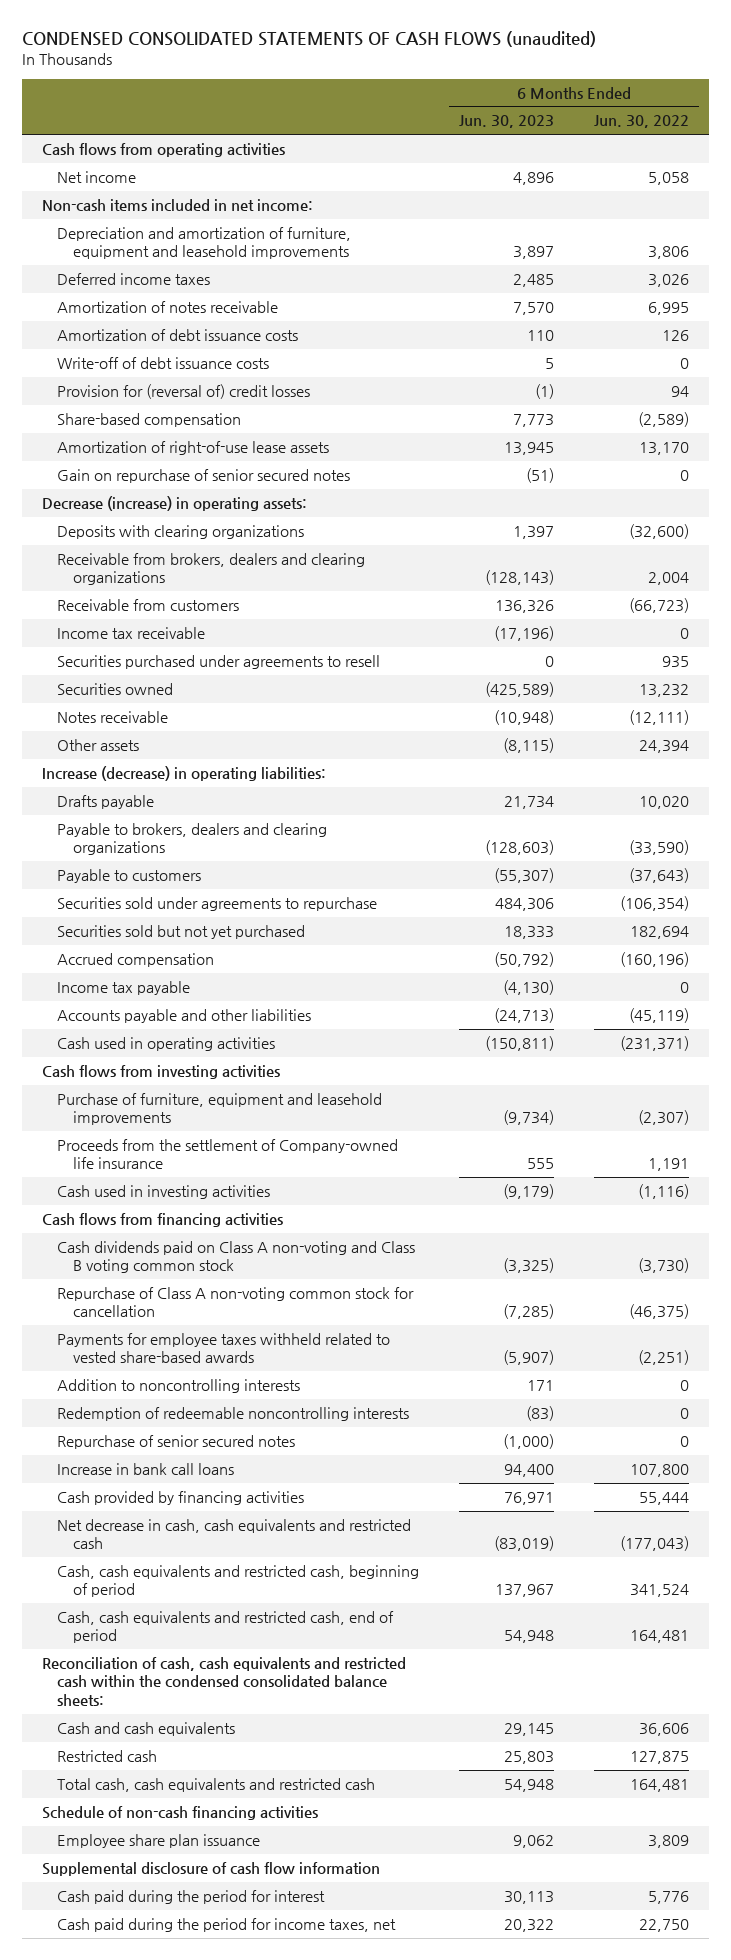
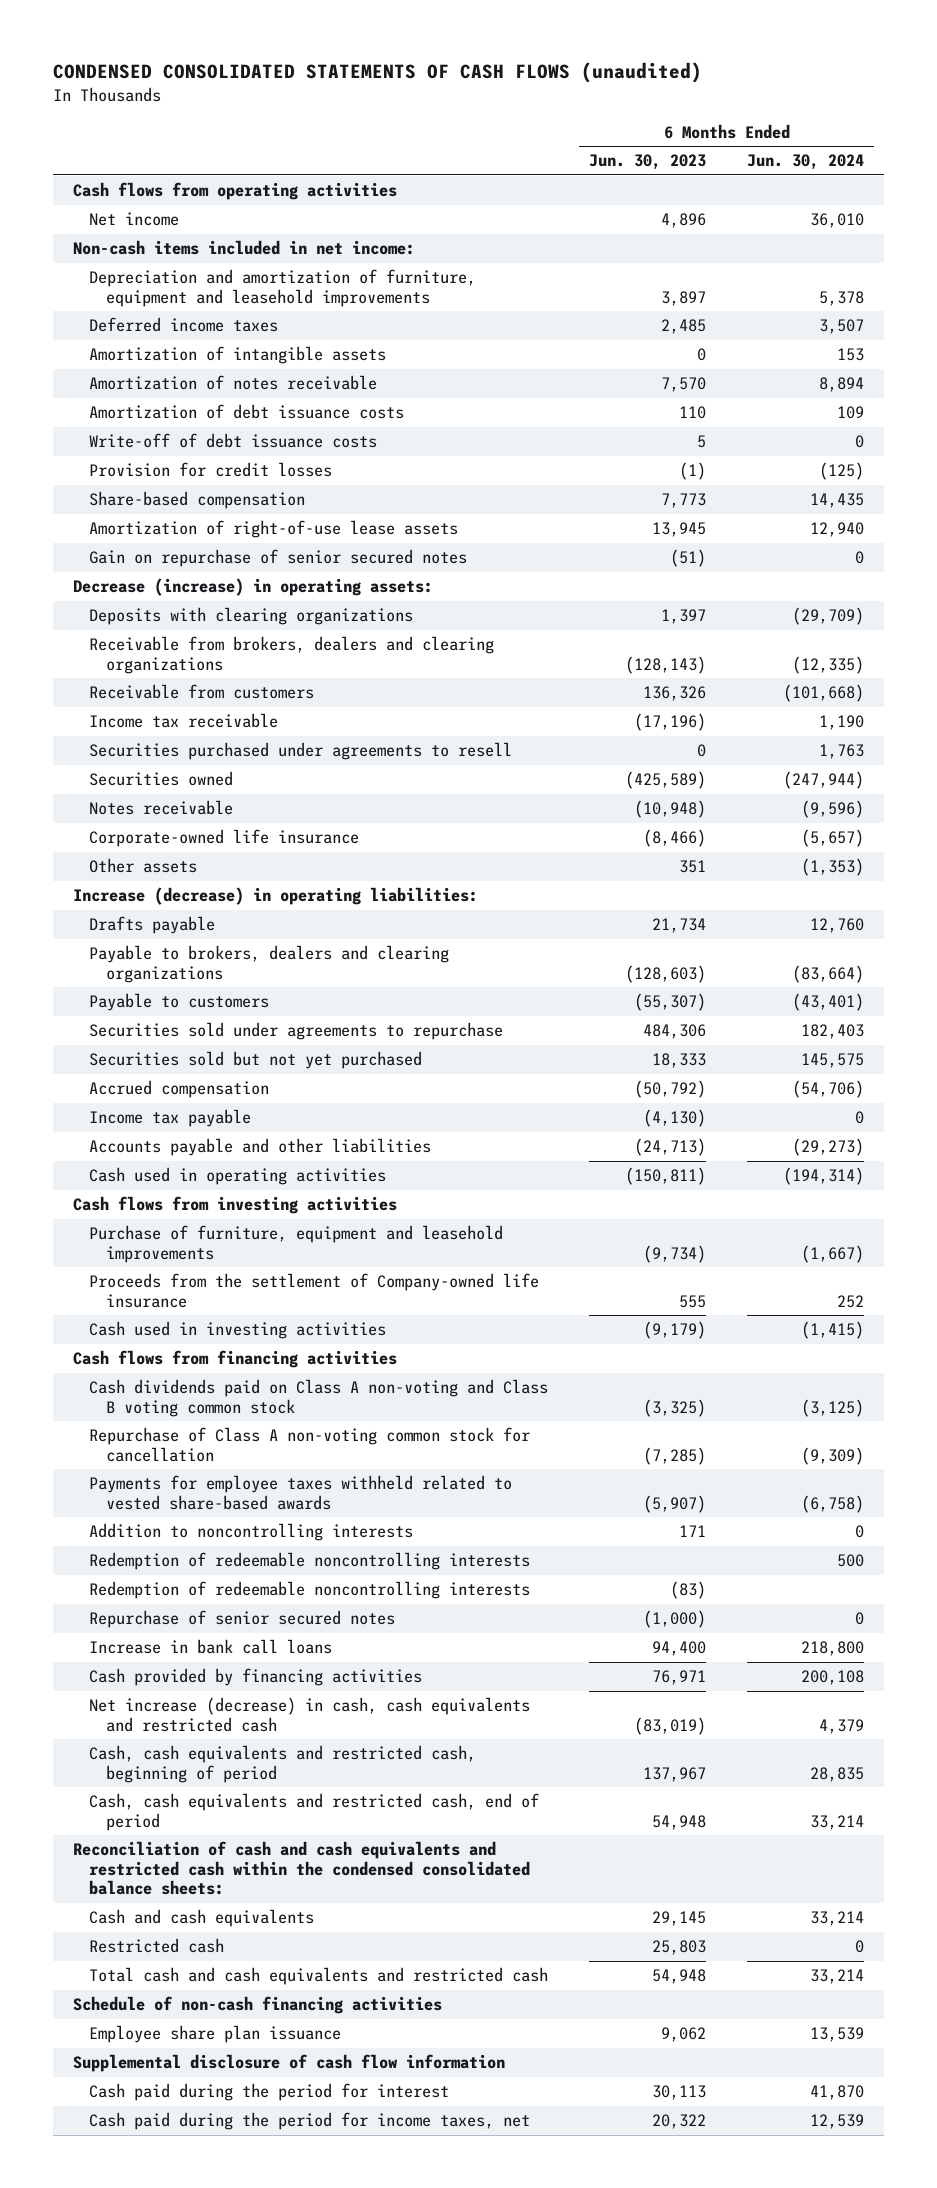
[594,115,690,129] Jun. 30, 2022 -> none
none -> [746,154,864,171] Jun. 30, 2024
none -> [89,346,387,365] Amortization of intangible assets
[57,383,311,399] Provision for (reversal of) credit losses -> [89,462,333,478] Provision for credit losses
none -> [89,829,360,848] Corporate-owned life insurance
[503,737,555,753] (8,115) -> [679,860,707,874] 351
none -> [89,1552,531,1571] Redemption of redeemable noncontrolling interests
[57,1518,412,1550] Net decrease in cash, cash equivalents and restricted cash -> [89,1697,531,1732] Net increase (decrease) in cash, cash equivalents and restricted cash
[41,1656,406,1706] Reconciliation of cash, cash equivalents and restricted cash within the condensed consolidated balance sheets: -> [73,1841,531,1896] Reconciliation of cash and cash equivalents and restricted cash within the condensed consolidated balance sheets:
[57,1777,376,1792] Total cash, cash equivalents and restricted cash -> [89,1967,549,1986] Total cash and cash equivalents and restricted cash

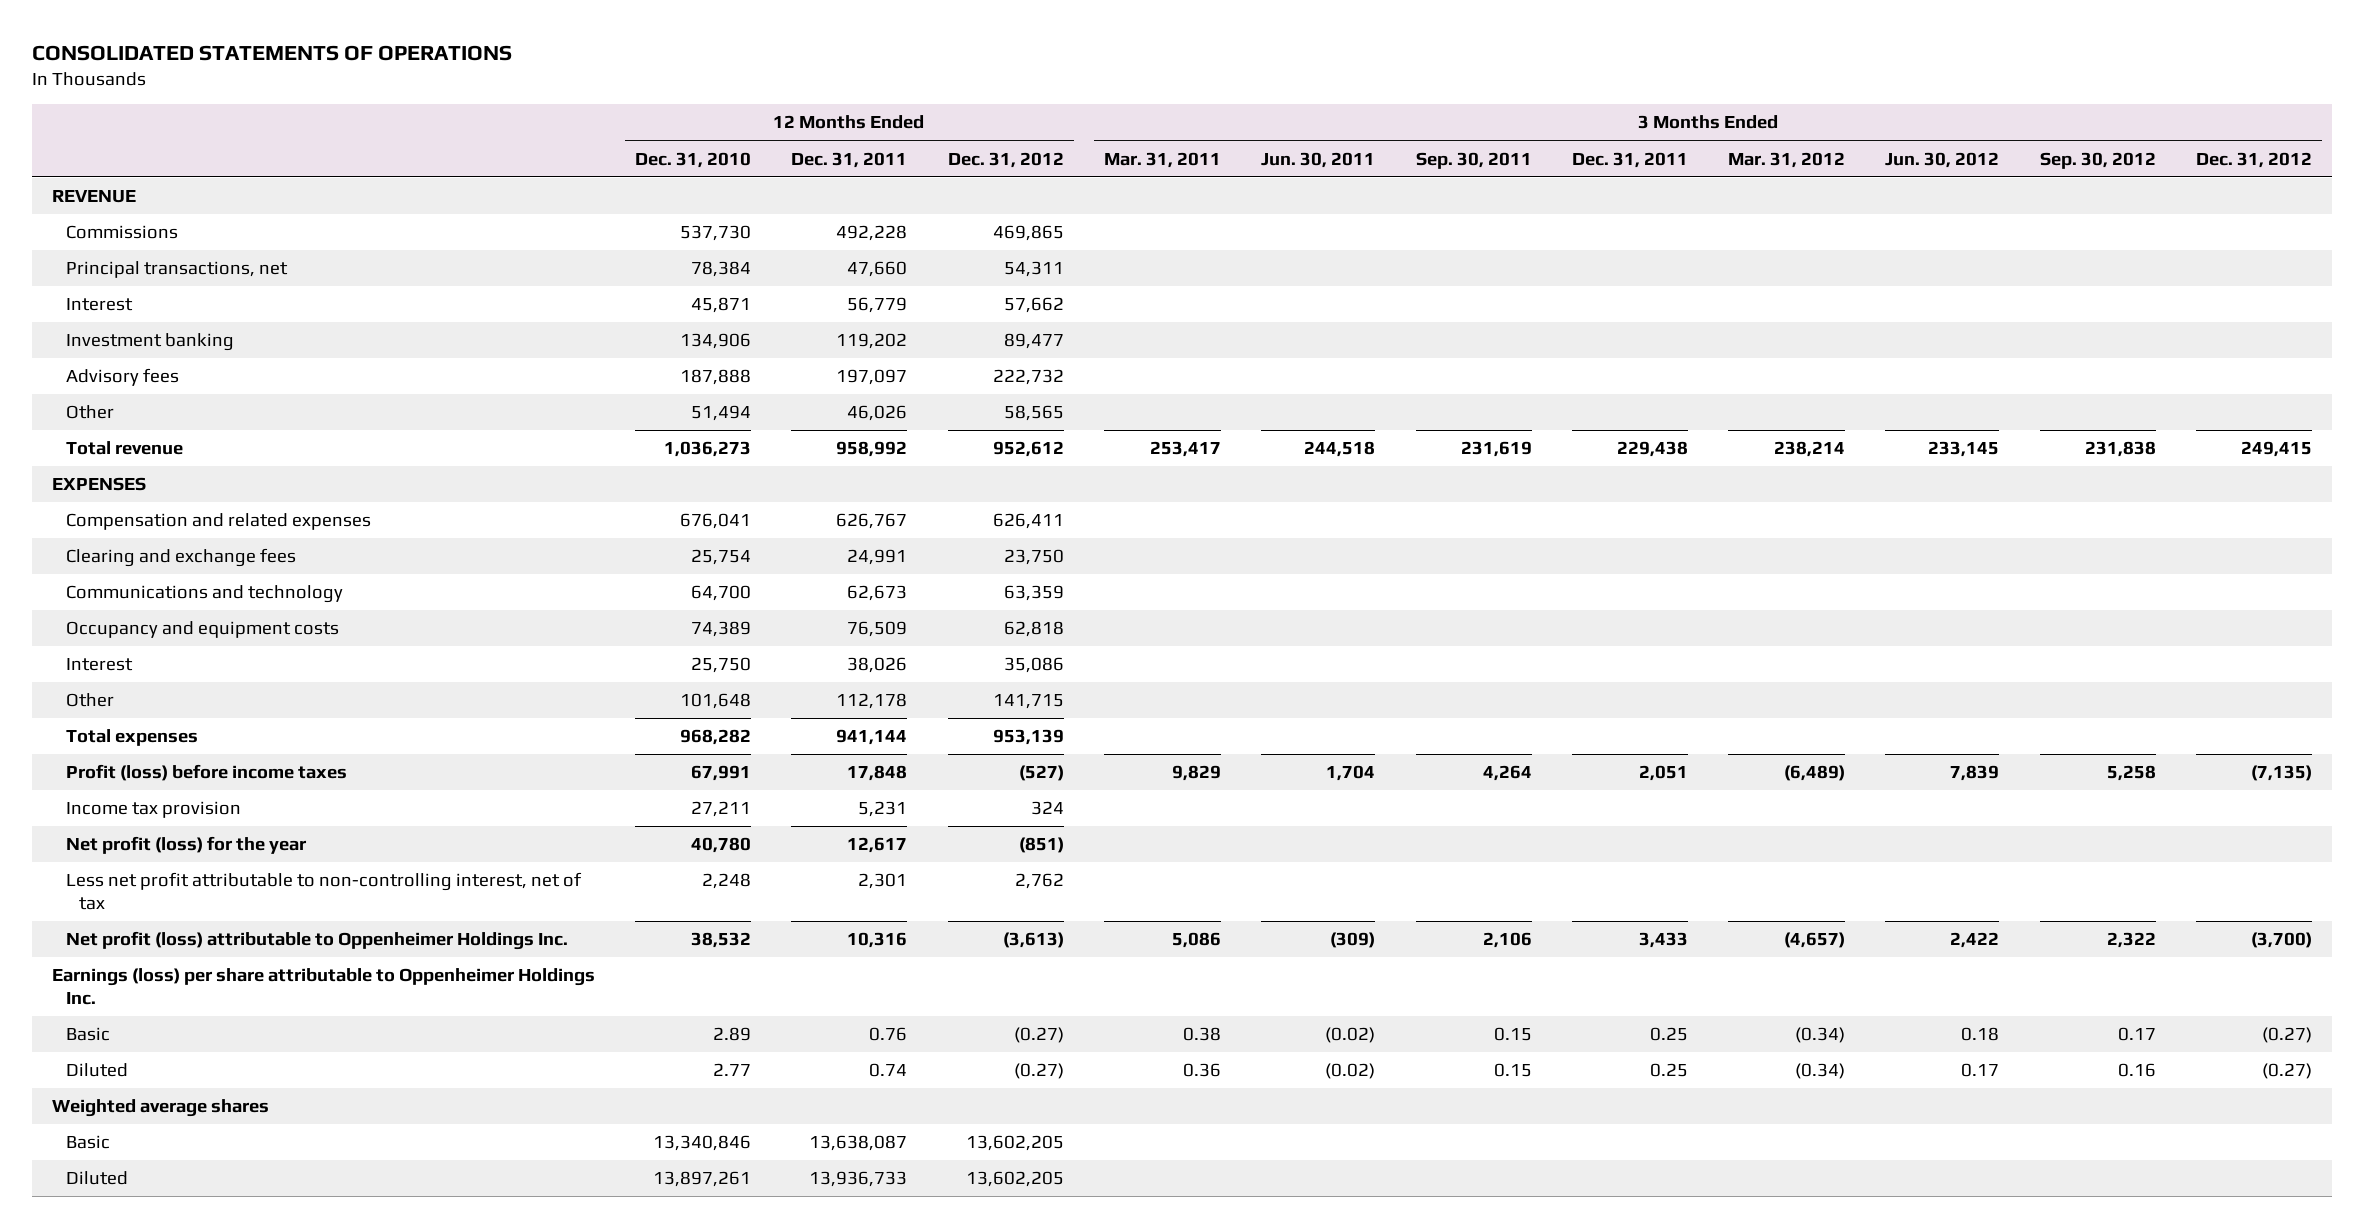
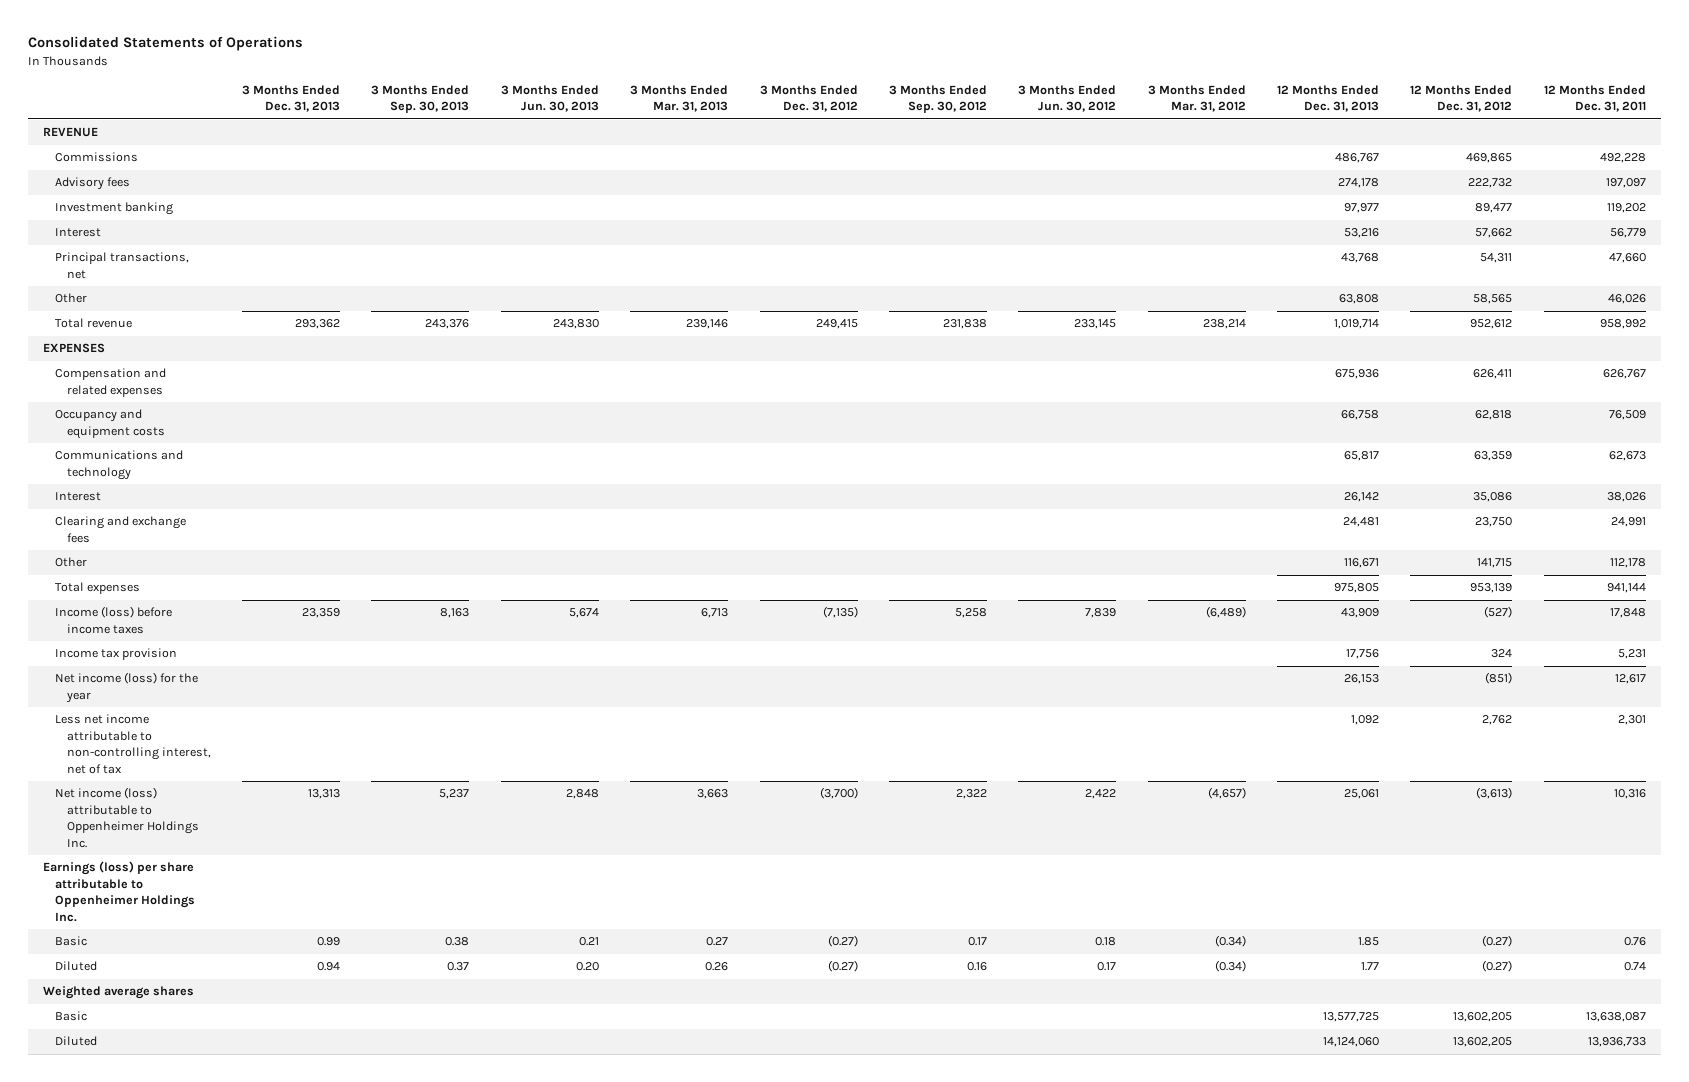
[31,45,512,62] CONSOLIDATED STATEMENTS OF OPERATIONS -> [27,36,303,52] Consolidated Statements of Operations
[635,151,752,168] Dec. 31, 2010 -> none
[1103,151,1221,168] Mar. 31, 2011 -> none
[1261,151,1376,168] Jun. 30, 2011 -> none
[1415,151,1532,169] Sep. 30, 2011 -> none
[1571,151,1688,168] Dec. 31, 2011 -> none
none -> [242,84,341,113] 3 Months Ended Dec. 31, 2013
none -> [371,84,470,114] 3 Months Ended Sep. 30, 2013
none -> [500,84,599,113] 3 Months Ended Jun. 30, 2013
none -> [630,84,729,113] 3 Months Ended Mar. 31, 2013
none -> [1276,84,1379,113] 12 Months Ended Dec. 31, 2013
[65,333,234,352] Investment banking -> [55,202,174,216] Investment banking
[65,298,133,312] Interest -> [55,228,102,238] Interest
[65,261,288,279] Principal transactions, net -> [55,252,190,279] Principal transactions, net
[65,585,343,604] Communications and technology -> [55,450,184,480] Communications and technology
[65,548,296,568] Clearing and exchange fees -> [55,516,187,543] Clearing and exchange fees
[65,764,347,782] Profit (loss) before income taxes -> [55,606,173,634] Income (loss) before income taxes
[65,836,307,855] Net profit (loss) for the year -> [55,672,199,703] Net income (loss) for the year
[65,872,582,910] Less net profit attributable to non-controlling interest, net of tax -> [55,714,211,774] Less net income attributable to non-controlling interest, net of tax
[65,931,568,951] Net profit (loss) attributable to Oppenheimer Holdings Inc. -> [55,787,199,848] Net income (loss) attributable to Oppenheimer Holdings Inc.

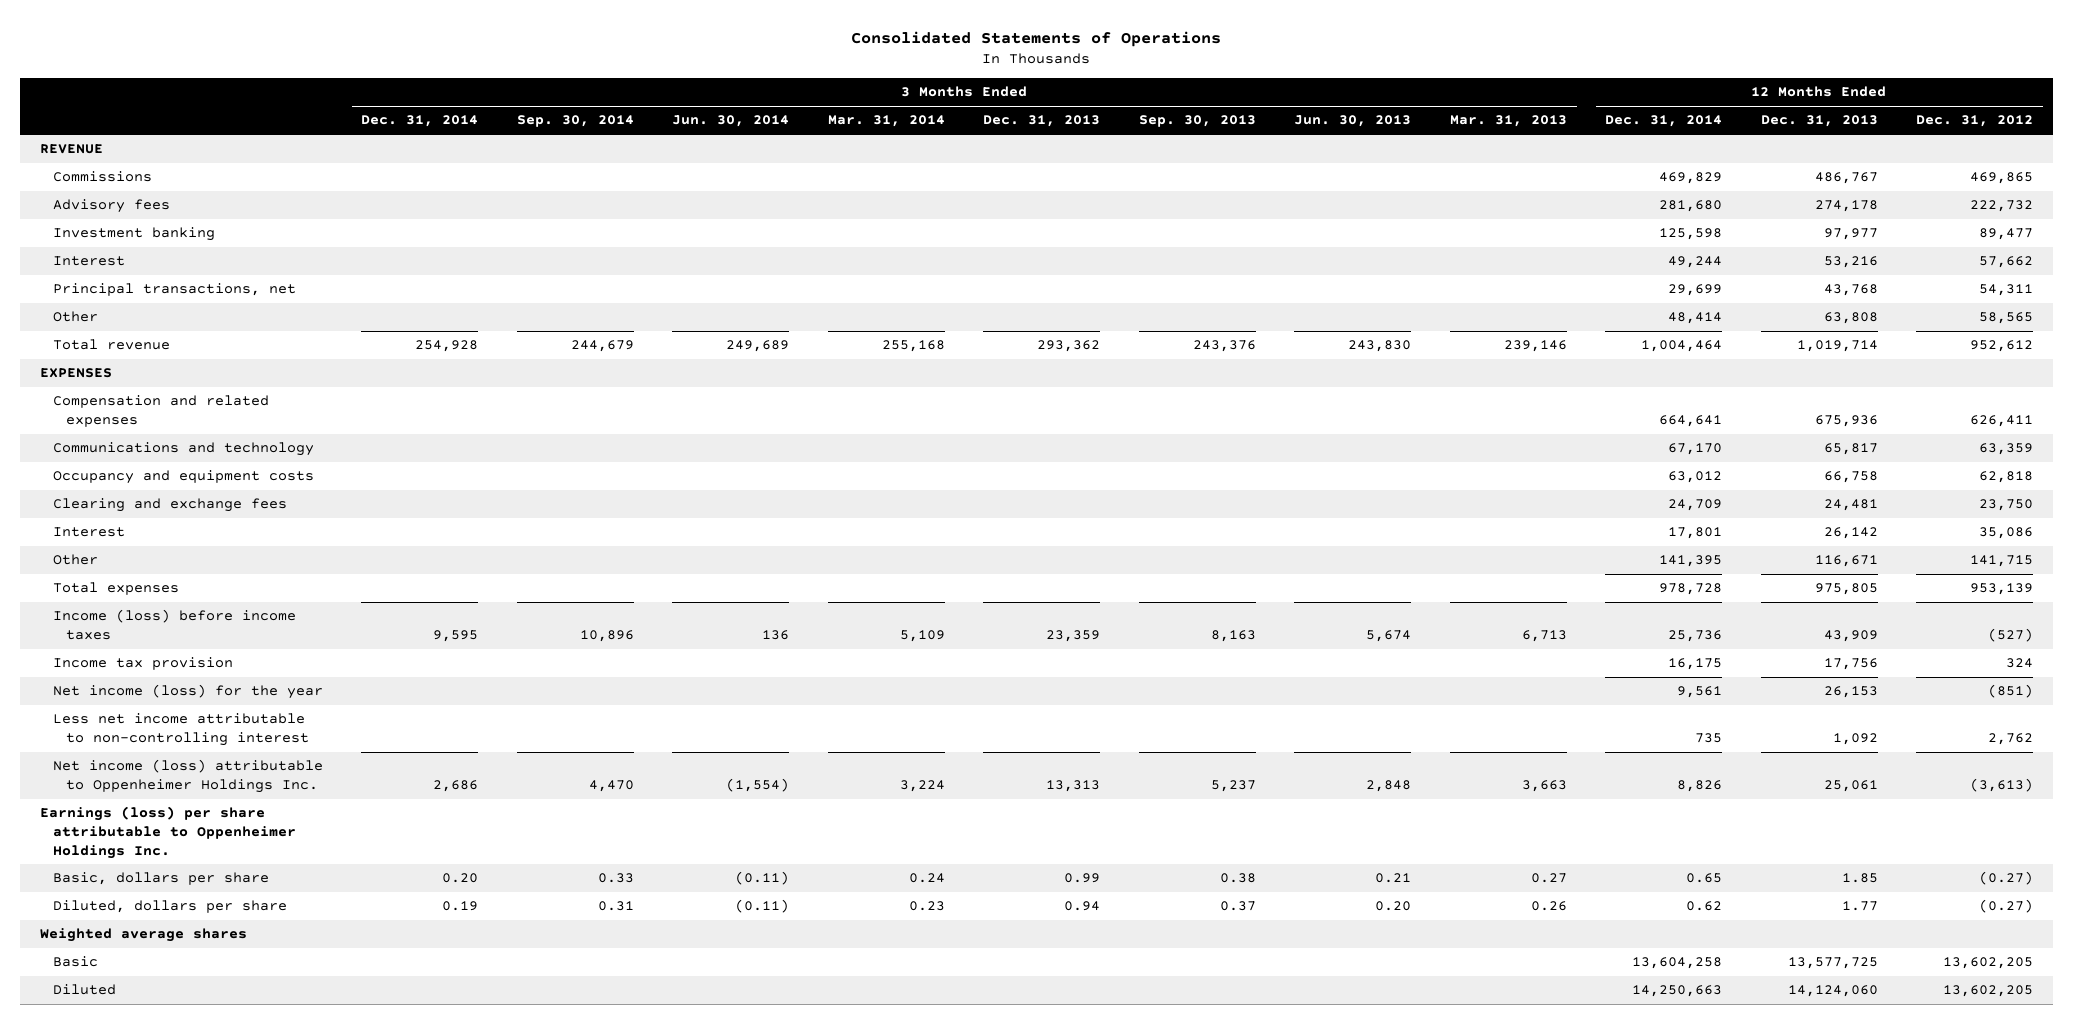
[759,84,858,113] 3 Months Ended Dec. 31, 2012 -> none
[888,84,987,114] 3 Months Ended Sep. 30, 2012 -> none
[1018,84,1117,113] 3 Months Ended Jun. 30, 2012 -> none
[1147,84,1246,113] 3 Months Ended Mar. 31, 2012 -> none
[1543,84,1646,113] 12 Months Ended Dec. 31, 2011 -> none
none -> [361,115,479,128] Dec. 31, 2014
none -> [516,115,634,128] Sep. 30, 2014
none -> [672,115,790,128] Jun. 30, 2014
none -> [827,115,945,128] Mar. 31, 2014
none -> [1605,115,1723,128] Dec. 31, 2014
[55,409,165,439] Occupancy and equipment costs -> [52,470,314,485] Occupancy and equipment costs
[55,492,102,502] Interest -> [52,527,125,538] Interest
[55,714,211,774] Less net income attributable to non-controlling interest, net of tax -> [52,713,309,747] Less net income attributable to non-controlling interest
[55,936,88,947] Basic -> [52,872,269,886] Basic, dollars per share
[55,961,98,972] Diluted -> [52,900,287,914] Diluted, dollars per share

